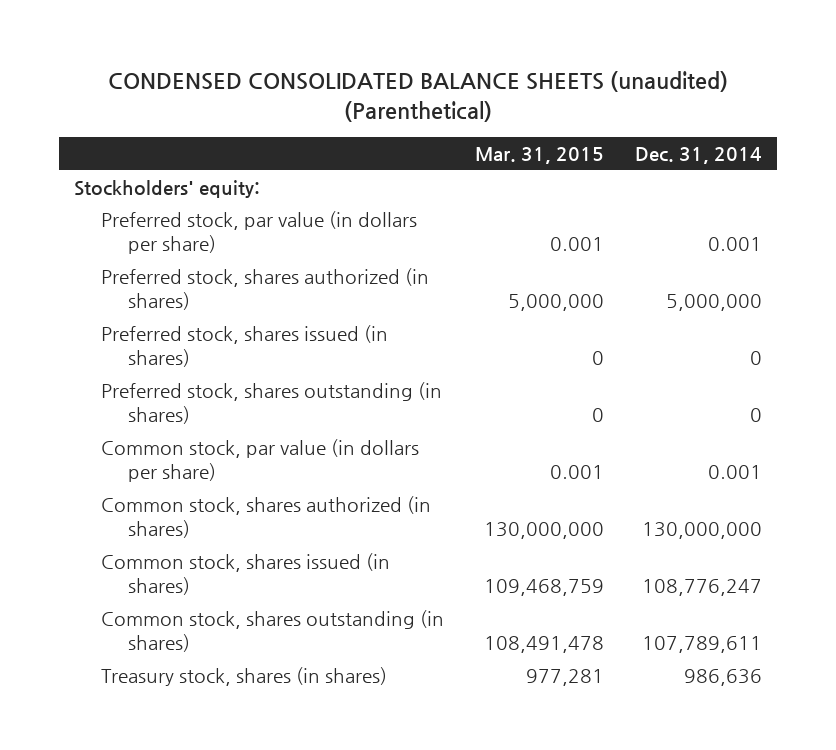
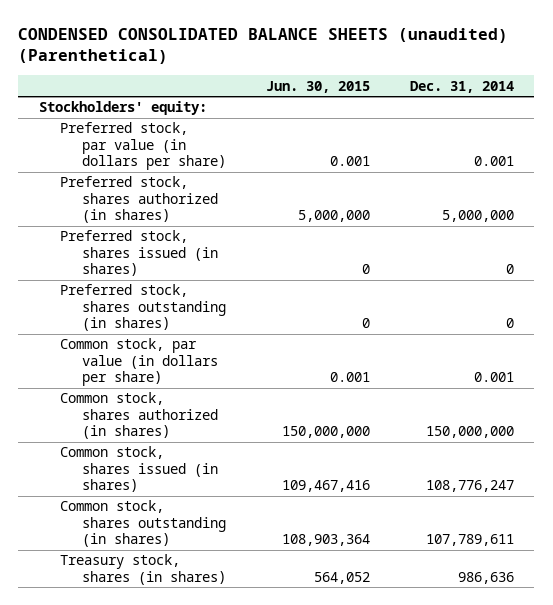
[474,147,604,165] Mar. 31, 2015 -> none
none -> [266,80,371,93] Jun. 30, 2015
[641,522,762,540] 130,000,000 -> [426,426,515,439] 150,000,000

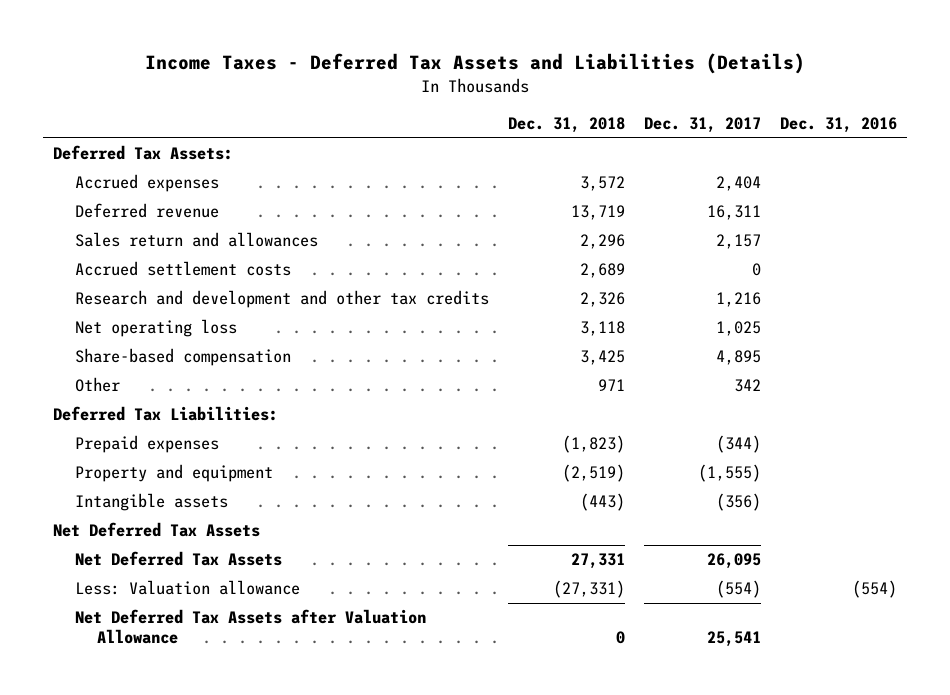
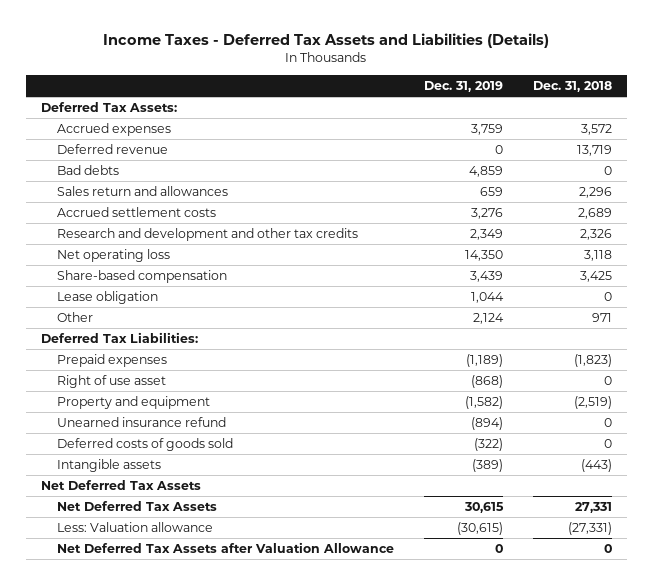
[644,117,762,134] Dec. 31, 2017 -> none
[780,117,898,134] Dec. 31, 2016 -> none
none -> [424,81,504,93] Dec. 31, 2019
none -> [57,165,120,176] Bad debts
none -> [57,291,159,305] Lease obligation
none -> [57,375,167,389] Right of use asset
none -> [57,417,227,428] Unearned insurance refund
none -> [57,438,234,452] Deferred costs of goods sold

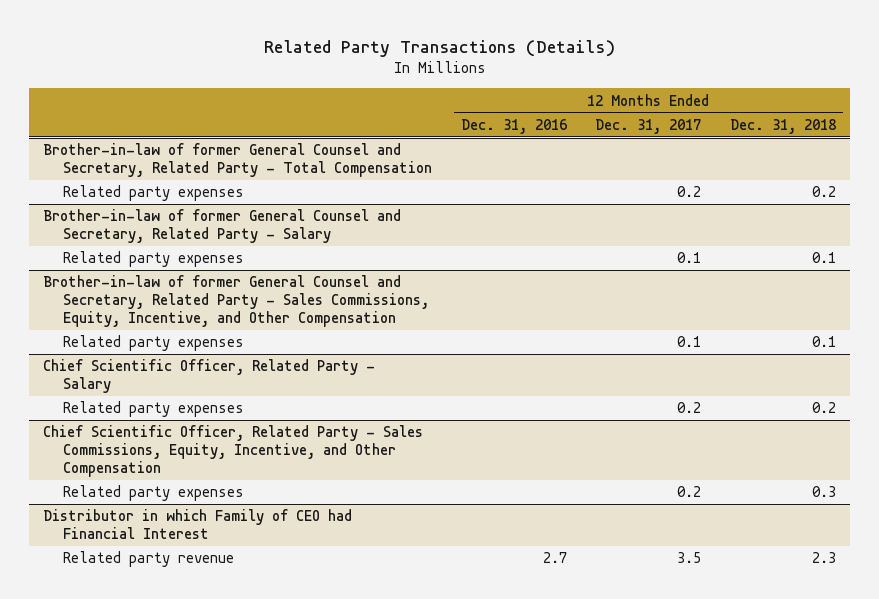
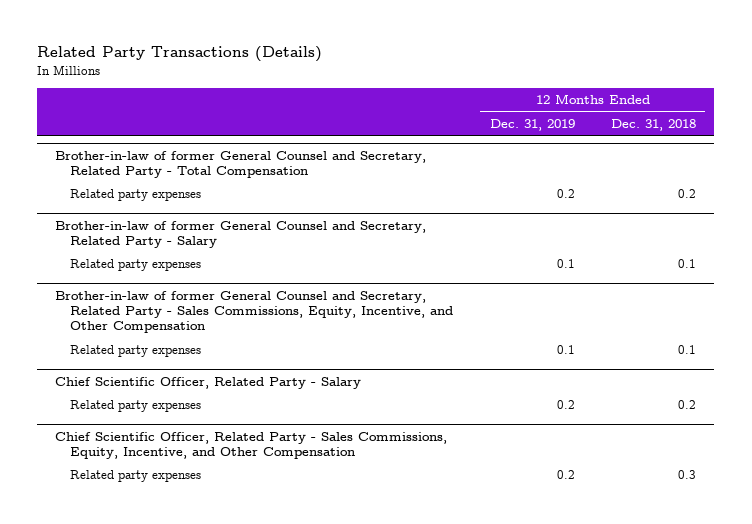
[460,118,567,134] Dec. 31, 2016 -> none
[595,118,702,134] Dec. 31, 2017 -> none
none -> [489,118,575,131] Dec. 31, 2019
[43,509,353,540] Distributor in which Family of CEO had Financial Interest -> none
[63,551,235,568] Related party revenue -> none

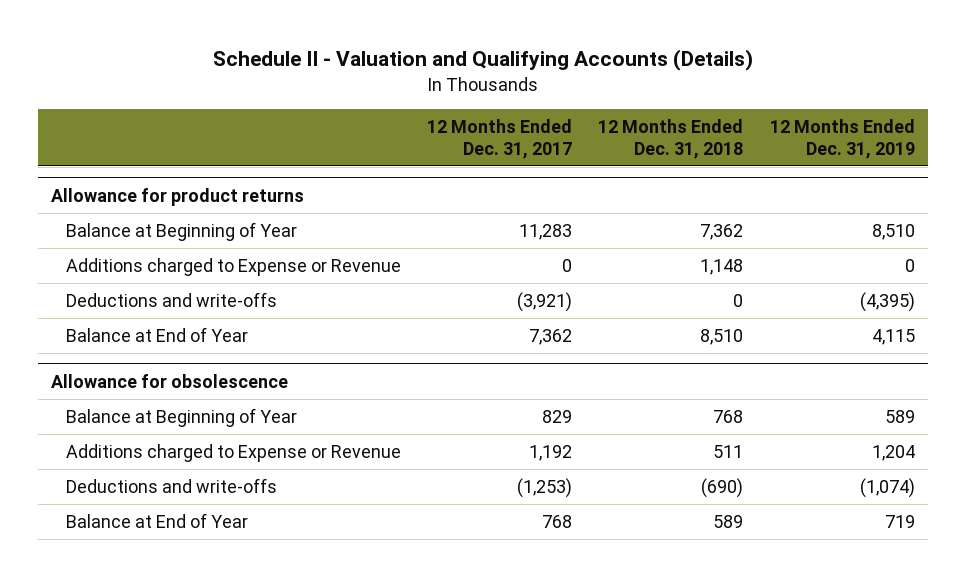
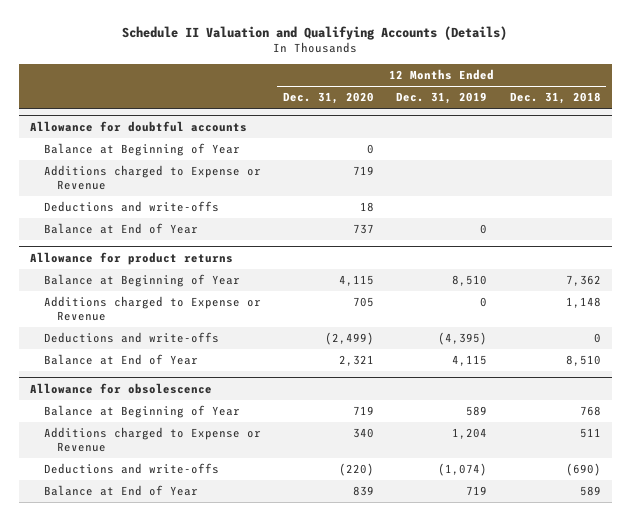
[213,49,754,72] Schedule II - Valuation and Qualifying Accounts (Details) -> [122,25,508,40] Schedule II Valuation and Qualifying Accounts (Details)
[426,119,572,159] 12 Months Ended Dec. 31, 2017 -> none
none -> [282,92,374,105] Dec. 31, 2020
none -> [30,120,248,132] Allowance for doubtful accounts
none -> [43,143,240,157] Balance at Beginning of Year
none -> [43,165,261,190] Additions charged to Expense or Revenue
none -> [43,201,219,213] Deductions and write-offs
none -> [43,223,198,235] Balance at End of Year

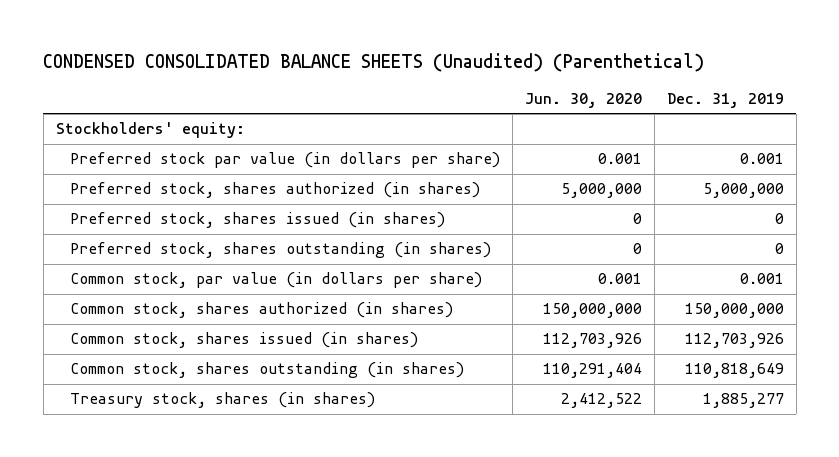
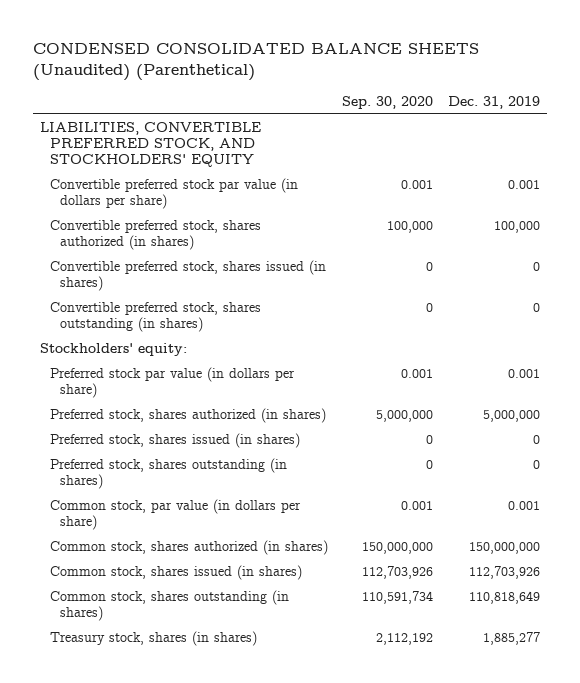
[524,92,642,108] Jun. 30, 2020 -> none
none -> [342,96,434,110] Sep. 30, 2020
none -> [40,122,262,168] LIABILITIES, CONVERTIBLE PREFERRED STOCK, AND STOCKHOLDERS' EQUITY
none -> [49,178,298,210] Convertible preferred stock par value (in dollars per share)
none -> [49,220,261,251] Convertible preferred stock, shares authorized (in shares)
none -> [49,260,326,292] Convertible preferred stock, shares issued (in shares)
none -> [49,302,261,333] Convertible preferred stock, shares outstanding (in shares)

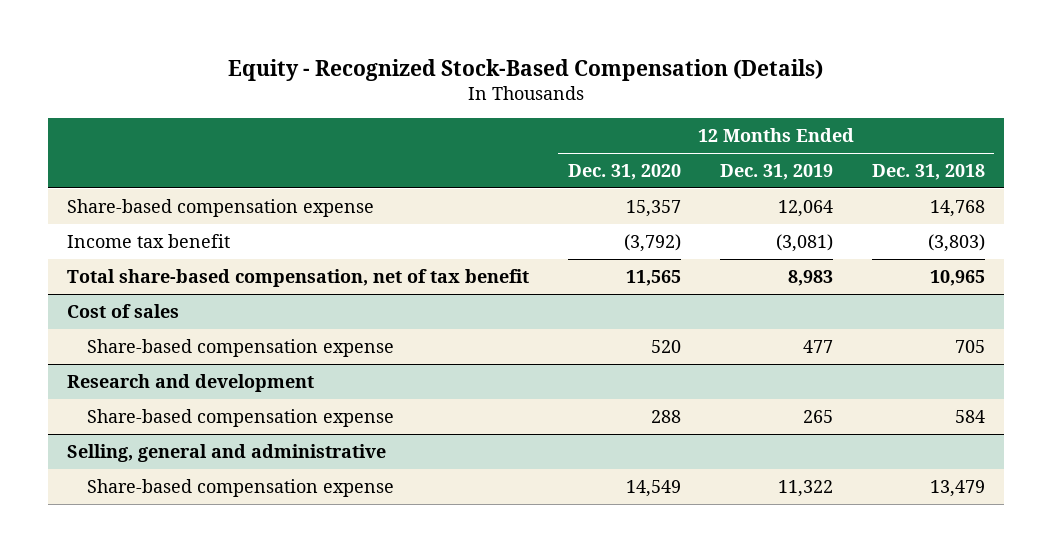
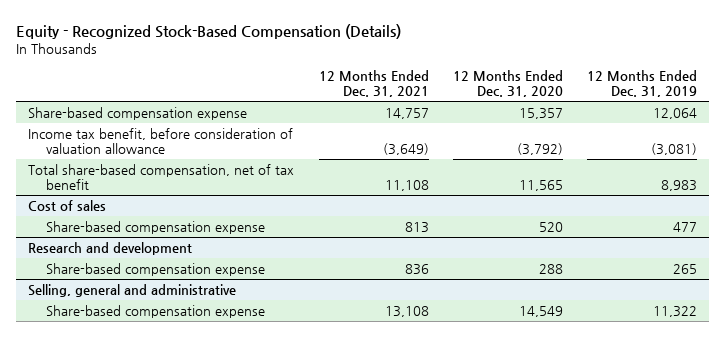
[871,163,985,180] Dec. 31, 2018 -> none
none -> [318,70,429,97] 12 Months Ended Dec. 31, 2021
[67,233,231,248] Income tax benefit -> [28,127,294,154] Income tax benefit, before consideration of valuation allowance

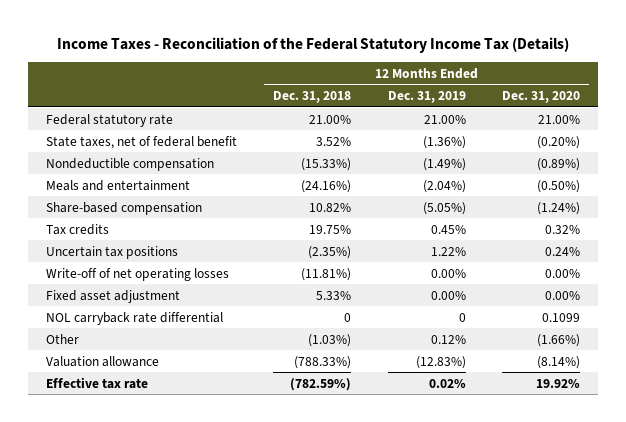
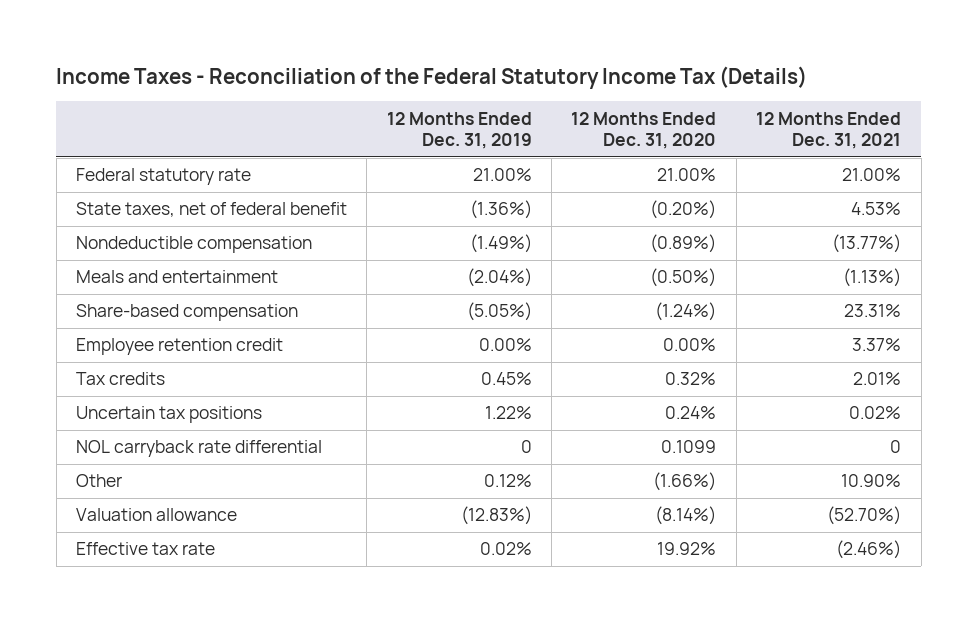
[273,91,352,104] Dec. 31, 2018 -> none
none -> [756,111,902,150] 12 Months Ended Dec. 31, 2021
none -> [75,338,283,356] Employee retention credit
[45,267,229,281] Write-off of net operating losses -> none
[45,289,180,303] Fixed asset adjustment -> none

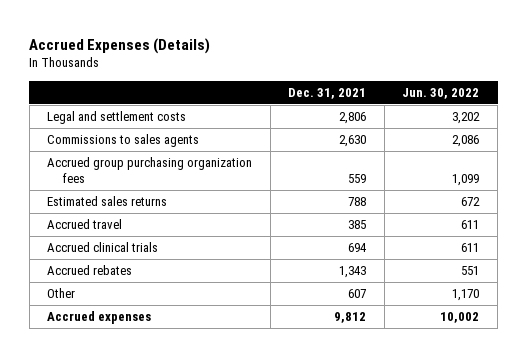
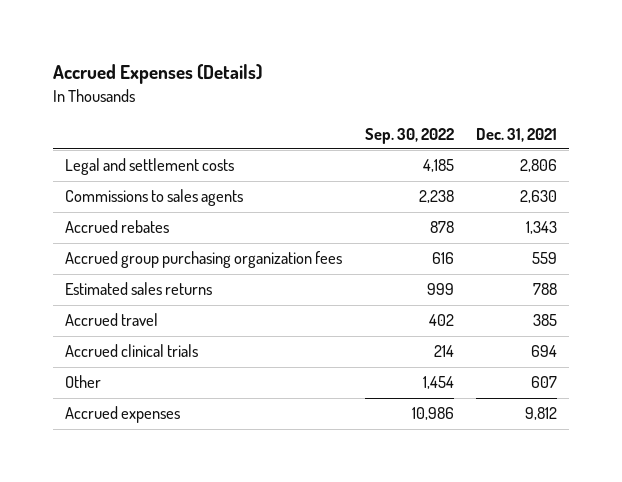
[402,87,480,99] Jun. 30, 2022 -> none
none -> [364,127,454,144] Sep. 30, 2022
[47,265,133,276] Accrued rebates -> [64,220,169,234] Accrued rebates

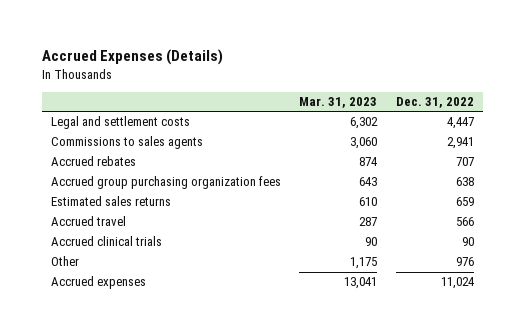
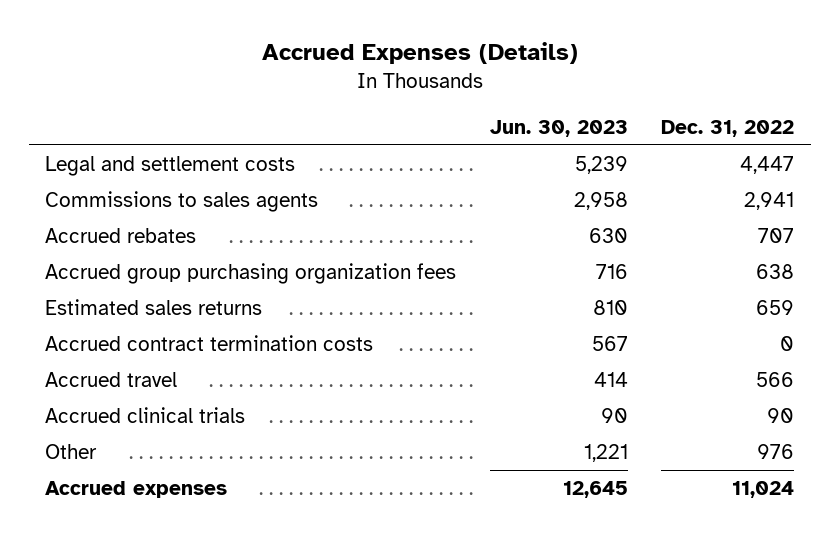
[299,97,378,109] Mar. 31, 2023 -> none
none -> [489,119,628,137] Jun. 30, 2023
none -> [45,334,374,351] Accrued contract termination costs

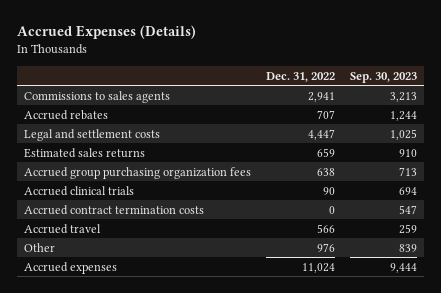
[489,119,628,137] Jun. 30, 2023 -> none
none -> [349,71,417,83] Sep. 30, 2023
[45,155,296,176] Legal and settlement costs -> [24,128,161,141] Legal and settlement costs
[45,262,457,284] Accrued group purchasing organization fees -> [24,166,252,179] Accrued group purchasing organization fees
[45,406,246,423] Accrued clinical trials -> [24,185,135,196] Accrued clinical trials

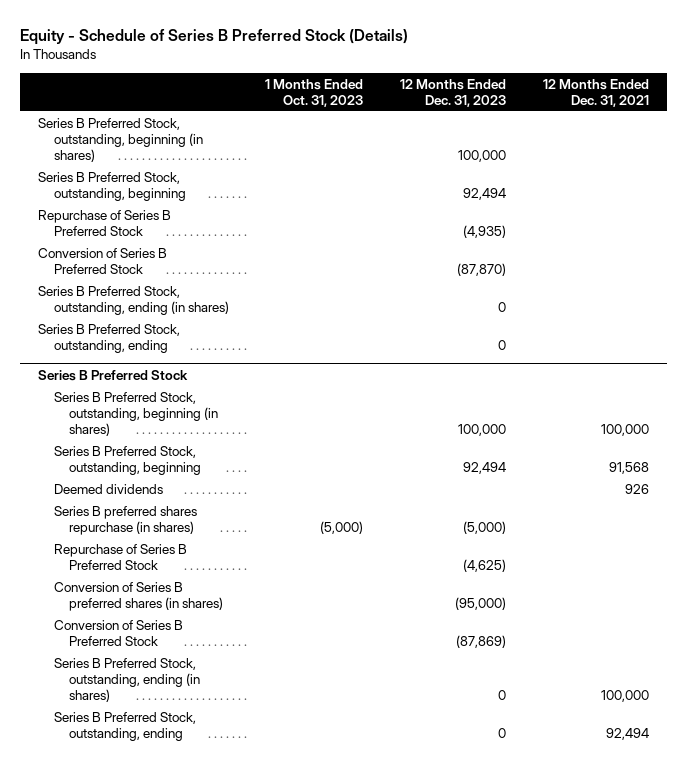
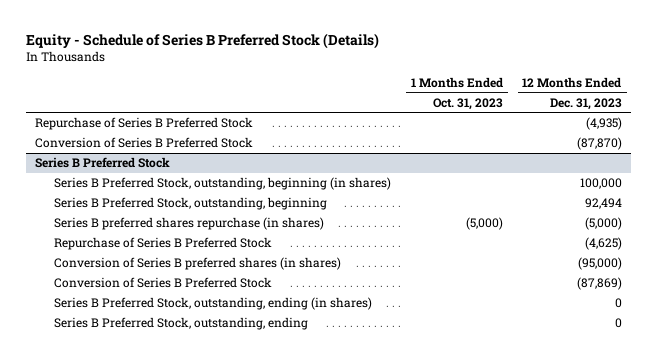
[542,78,649,107] 12 Months Ended Dec. 31, 2021 -> none
[38,118,203,162] Series B Preferred Stock, outstanding, beginning (in shares) -> none
[38,172,186,201] Series B Preferred Stock, outstanding, beginning -> none
[38,286,229,315] Series B Preferred Stock, outstanding, ending (in shares) -> none
[38,324,181,353] Series B Preferred Stock, outstanding, ending -> none
[53,484,163,495] Deemed dividends -> none

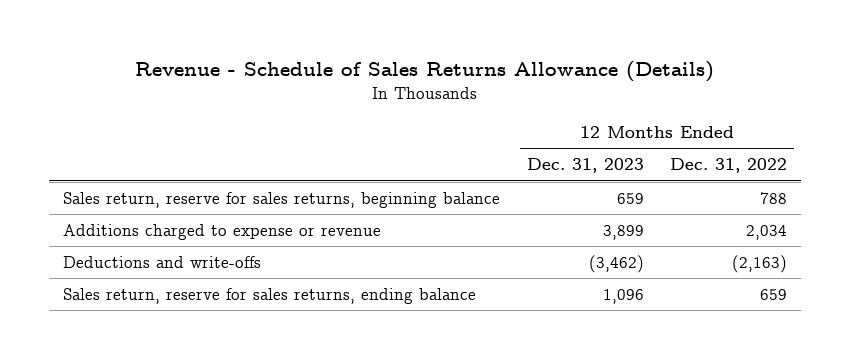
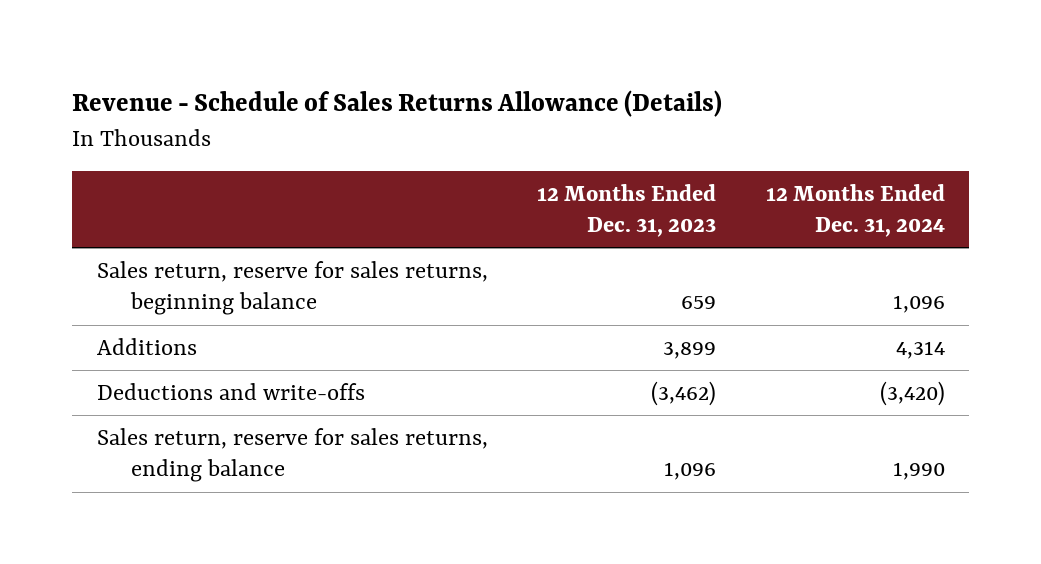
[670,158,788,174] Dec. 31, 2022 -> none
none -> [765,183,945,238] 12 Months Ended Dec. 31, 2024
[62,224,381,241] Additions charged to expense or revenue -> [96,337,197,355] Additions

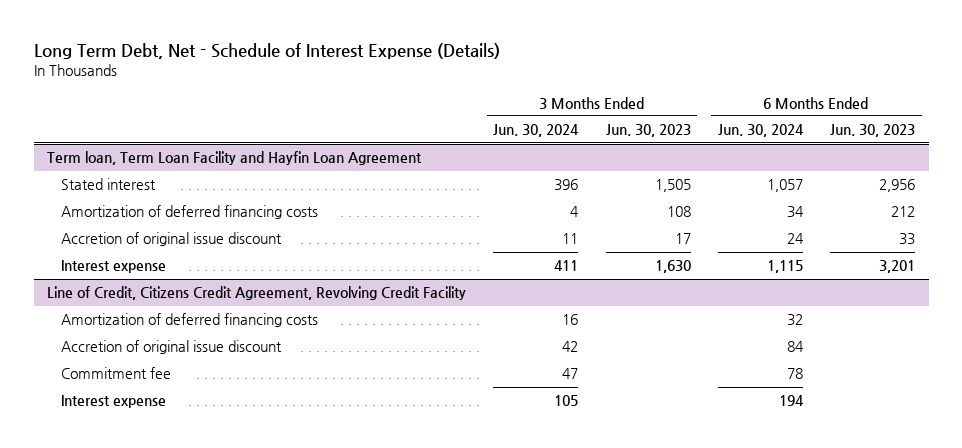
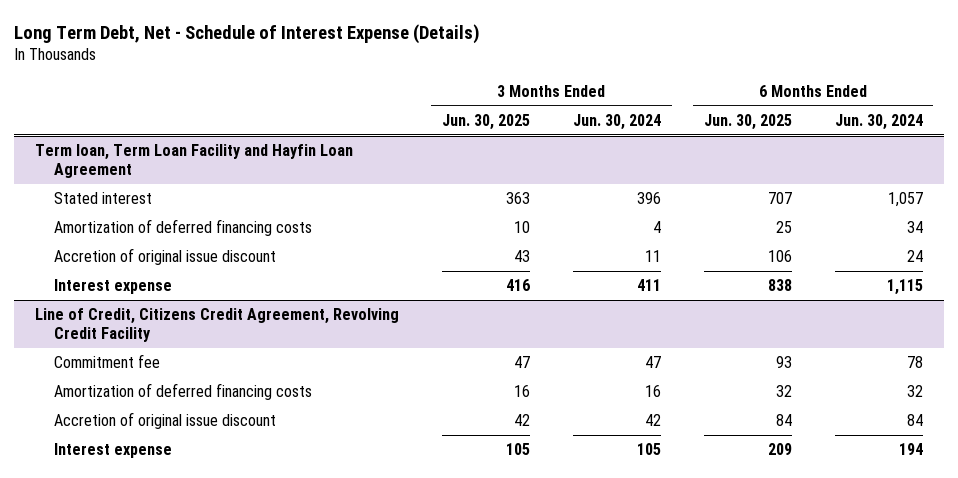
[605,124,691,138] Jun. 30, 2023 -> none
[829,124,915,138] Jun. 30, 2023 -> none
none -> [442,113,531,130] Jun. 30, 2025
none -> [703,113,792,130] Jun. 30, 2025
[60,367,171,380] Commitment fee -> [53,354,160,369] Commitment fee

